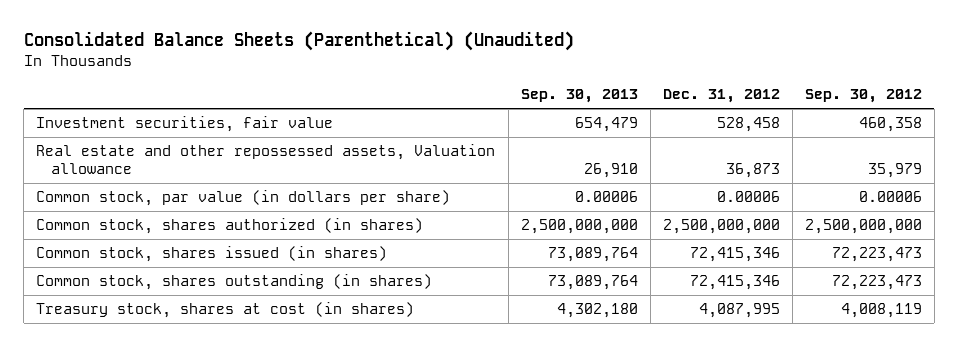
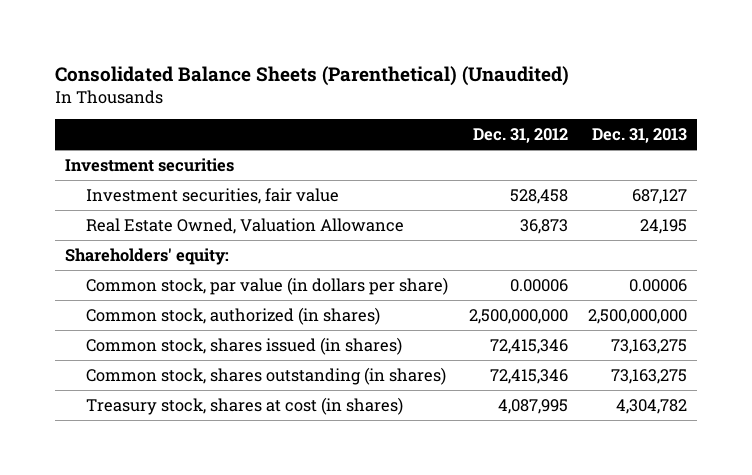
[520,89,638,104] Sep. 30, 2013 -> none
[804,89,922,104] Sep. 30, 2012 -> none
none -> [591,128,687,144] Dec. 31, 2013
none -> [65,158,235,173] Investment securities
[36,143,496,174] Real estate and other repossessed assets, Valuation allowance -> [86,218,405,235] Real Estate Owned, Valuation Allowance
none -> [65,248,230,266] Shareholders' equity:
[36,217,424,234] Common stock, shares authorized (in shares) -> [86,307,381,326] Common stock, authorized (in shares)

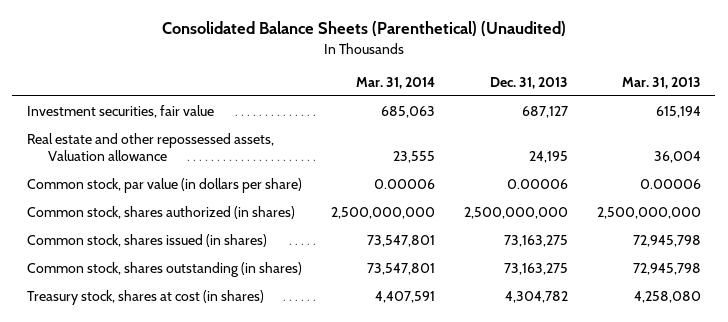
[472,128,568,144] Dec. 31, 2012 -> none
none -> [355,76,435,89] Mar. 31, 2014
none -> [621,76,701,89] Mar. 31, 2013
[65,158,235,173] Investment securities -> none
[65,248,230,266] Shareholders' equity: -> none
[86,218,405,235] Real Estate Owned, Valuation Allowance -> [26,133,274,162] Real estate and other repossessed assets, Valuation allowance
[86,307,381,326] Common stock, authorized (in shares) -> [26,206,295,220] Common stock, shares authorized (in shares)

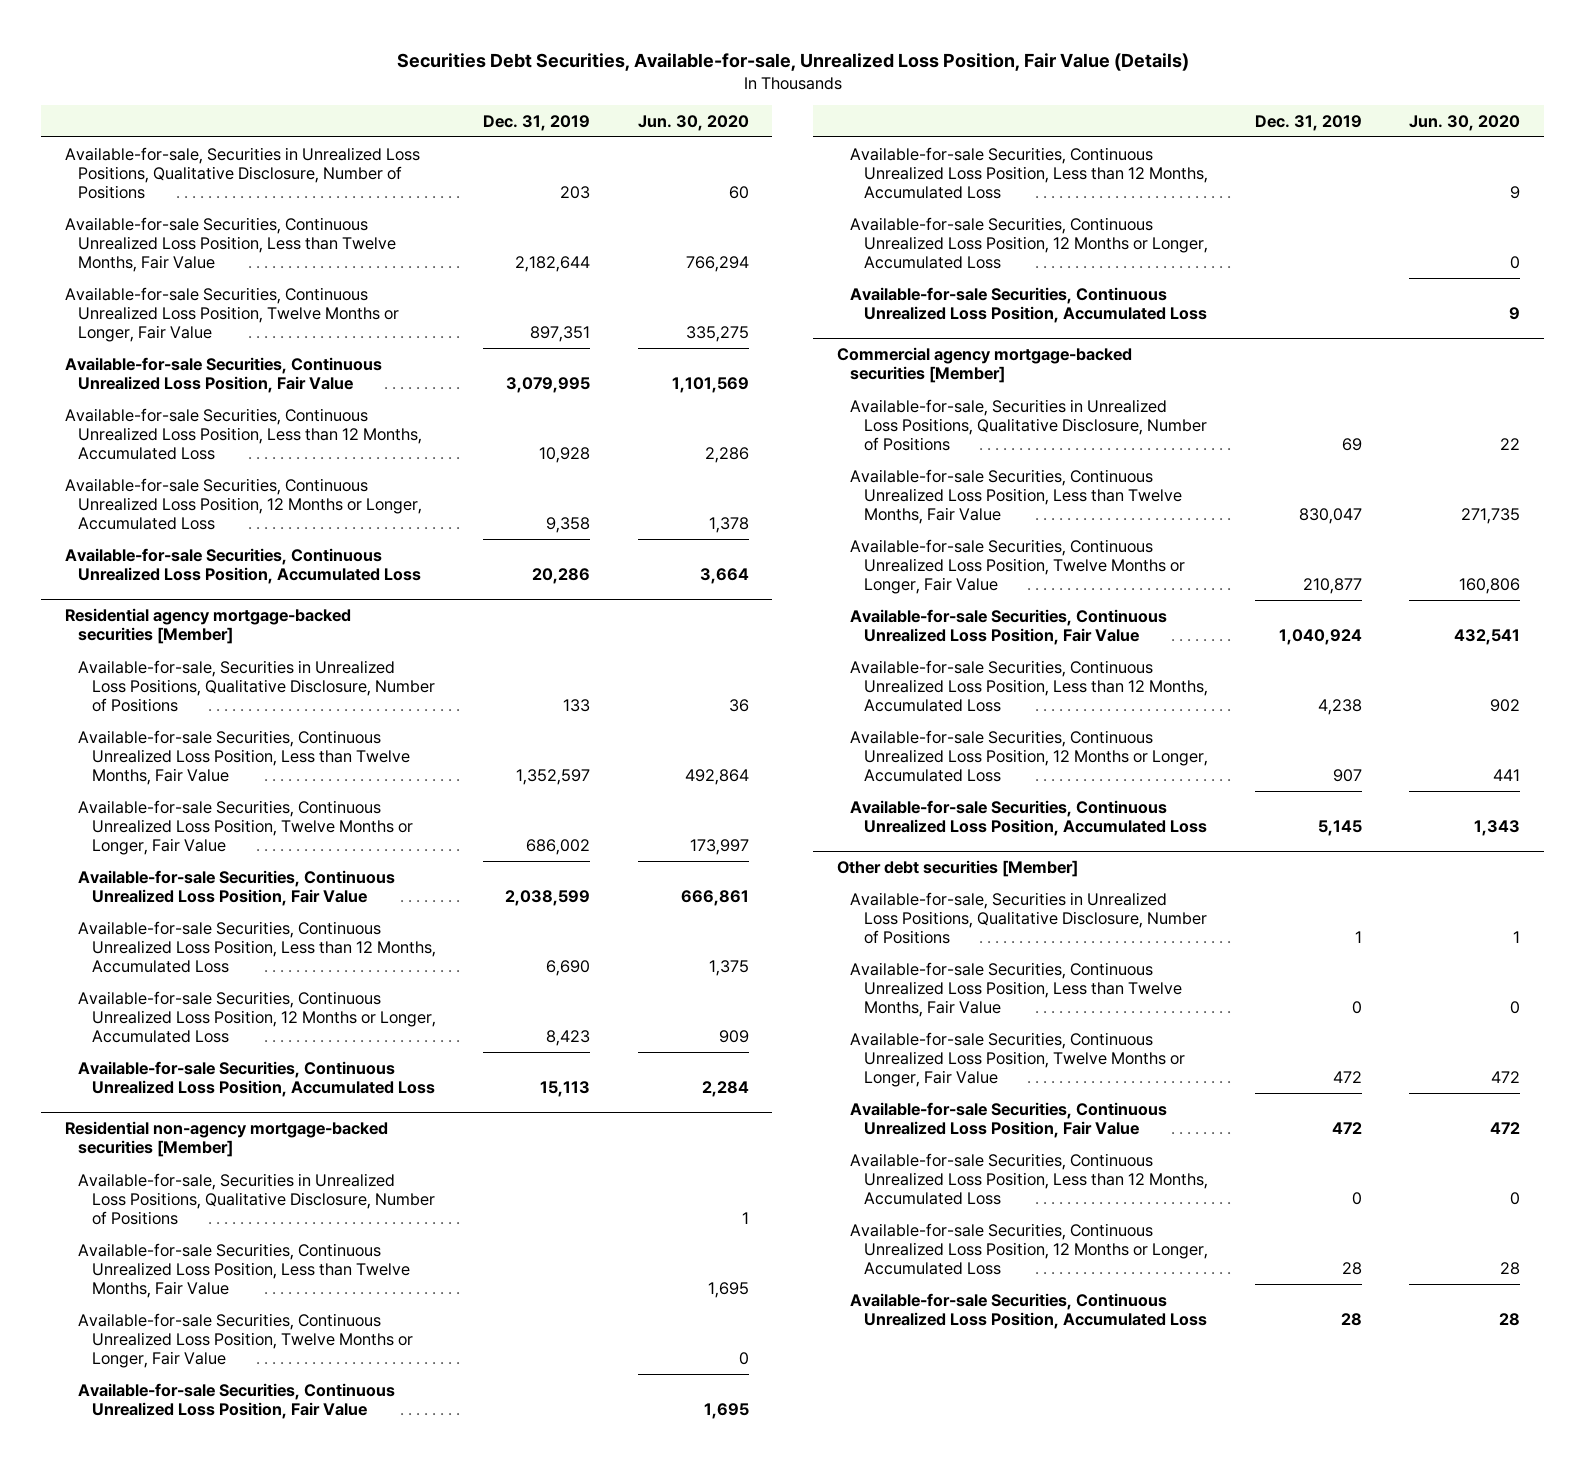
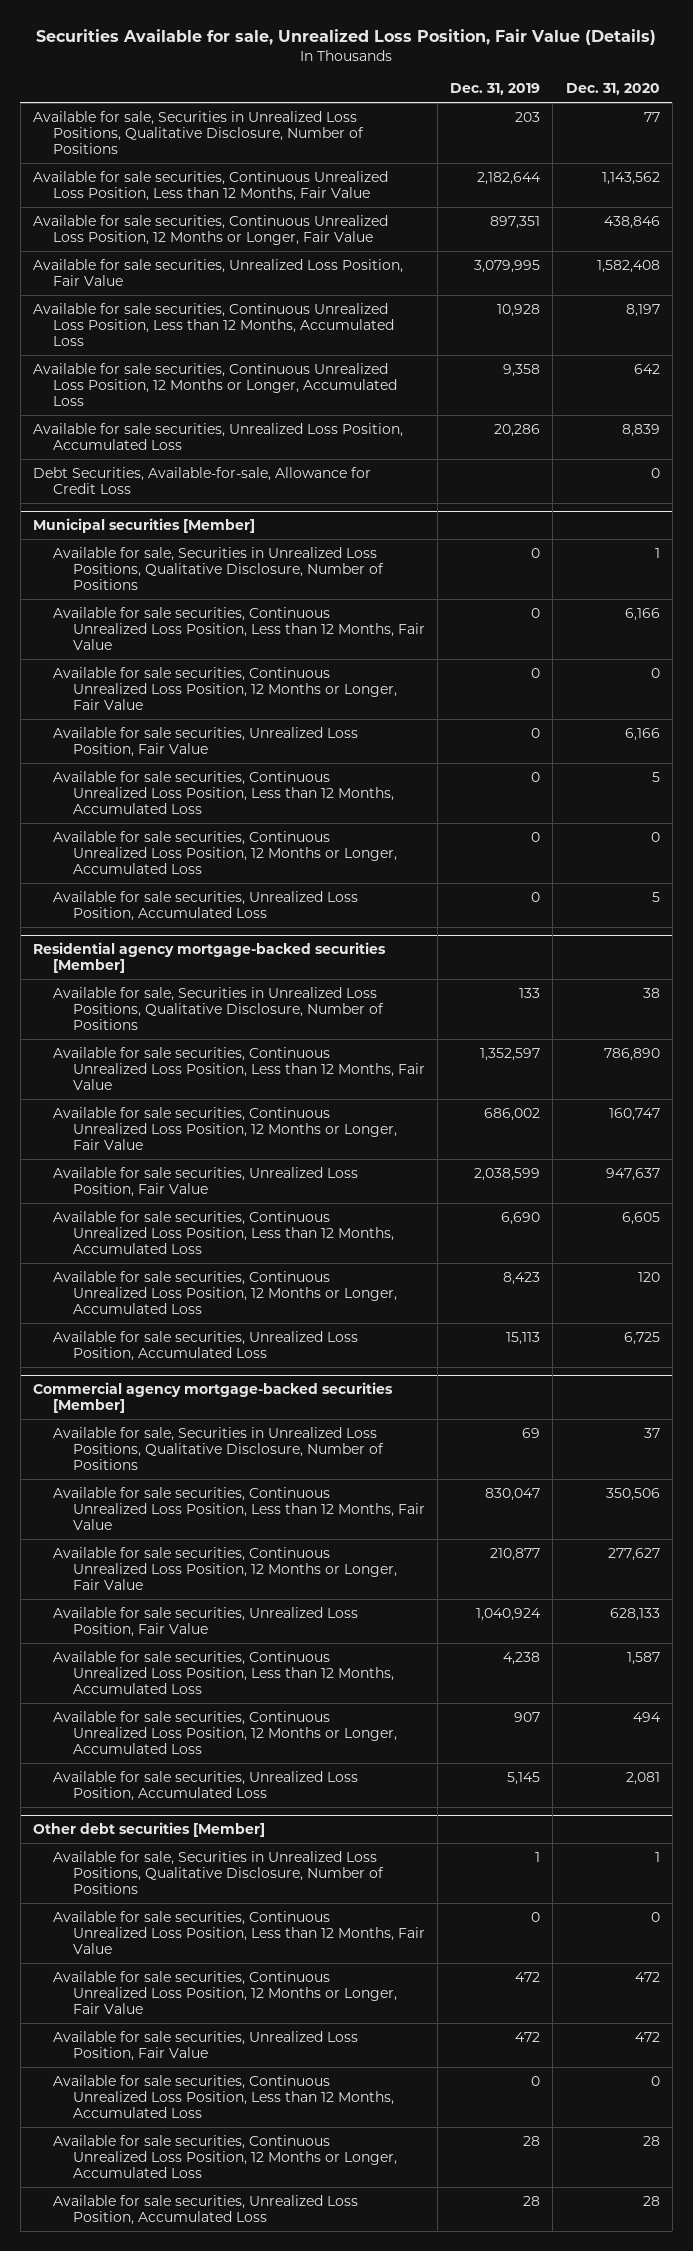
[396,52,1189,71] Securities Debt Securities, Available-for-sale, Unrealized Loss Position, Fair Value (Details) -> [36,29,657,46] Securities Available for sale, Unrealized Loss Position, Fair Value (Details)
[637,114,749,131] Jun. 30, 2020 -> none
none -> [565,83,660,96] Dec. 31, 2020
[64,146,420,200] Available-for-sale, Securities in Unrealized Loss Positions, Qualitative Disclosure, Number of Positions -> [33,110,365,155] Available for sale, Securities in Unrealized Loss Positions, Qualitative Disclosure, Number of Positions
[64,216,397,273] Available-for-sale Securities, Continuous Unrealized Loss Position, Less than Twelve Months, Fair Value -> [33,170,389,202] Available for sale securities, Continuous Unrealized Loss Position, Less than 12 Months, Fair Value
[64,286,400,343] Available-for-sale Securities, Continuous Unrealized Loss Position, Twelve Months or Longer, Fair Value -> [33,214,389,246] Available for sale securities, Continuous Unrealized Loss Position, 12 Months or Longer, Fair Value
[64,356,382,393] Available-for-sale Securities, Continuous Unrealized Loss Position, Fair Value -> [33,258,404,287] Available for sale securities, Unrealized Loss Position, Fair Value
[64,407,423,461] Available-for-sale Securities, Continuous Unrealized Loss Position, Less than 12 Months, Accumulated Loss -> [33,302,395,347] Available for sale securities, Continuous Unrealized Loss Position, Less than 12 Months, Accumulated Loss
[64,477,423,531] Available-for-sale Securities, Continuous Unrealized Loss Position, 12 Months or Longer, Accumulated Loss -> [33,362,398,407] Available for sale securities, Continuous Unrealized Loss Position, 12 Months or Longer, Accumulated Loss
[64,547,422,584] Available-for-sale Securities, Continuous Unrealized Loss Position, Accumulated Loss -> [33,422,404,451] Available for sale securities, Unrealized Loss Position, Accumulated Loss
none -> [33,466,372,495] Debt Securities, Available-for-sale, Allowance for Credit Loss
none -> [33,517,256,533] Municipal securities [Member]
none -> [53,546,384,591] Available for sale, Securities in Unrealized Loss Positions, Qualitative Disclosure, Number of Positions
none -> [53,606,425,651] Available for sale securities, Continuous Unrealized Loss Position, Less than 12 Months, Fair Value
none -> [53,666,397,711] Available for sale securities, Continuous Unrealized Loss Position, 12 Months or Longer, Fair Value
none -> [53,726,359,758] Available for sale securities, Unrealized Loss Position, Fair Value
none -> [53,770,394,815] Available for sale securities, Continuous Unrealized Loss Position, Less than 12 Months, Accumulated Loss
none -> [53,830,397,875] Available for sale securities, Continuous Unrealized Loss Position, 12 Months or Longer, Accumulated Loss
none -> [53,890,359,922] Available for sale securities, Unrealized Loss Position, Accumulated Loss
[64,1121,388,1158] Residential non-agency mortgage-backed securities [Member] -> none
[78,1172,436,1226] Available-for-sale, Securities in Unrealized Loss Positions, Qualitative Disclosure, Number of Positions -> none
[78,1242,411,1299] Available-for-sale Securities, Continuous Unrealized Loss Position, Less than Twelve Months, Fair Value -> none
[78,1312,414,1369] Available-for-sale Securities, Continuous Unrealized Loss Position, Twelve Months or Longer, Fair Value -> none
[78,1382,396,1419] Available-for-sale Securities, Continuous Unrealized Loss Position, Fair Value -> none
[850,146,1208,200] Available-for-sale Securities, Continuous Unrealized Loss Position, Less than 12 Months, Accumulated Loss -> none
[850,216,1208,270] Available-for-sale Securities, Continuous Unrealized Loss Position, 12 Months or Longer, Accumulated Loss -> none
[850,286,1207,323] Available-for-sale Securities, Continuous Unrealized Loss Position, Accumulated Loss -> none
[78,659,436,713] Available-for-sale, Securities in Unrealized Loss Positions, Qualitative Disclosure, Number of Positions -> [53,986,384,1031] Available for sale, Securities in Unrealized Loss Positions, Qualitative Disclosure, Number of Positions
[78,729,411,786] Available-for-sale Securities, Continuous Unrealized Loss Position, Less than Twelve Months, Fair Value -> [53,1046,425,1091] Available for sale securities, Continuous Unrealized Loss Position, Less than 12 Months, Fair Value
[78,799,414,856] Available-for-sale Securities, Continuous Unrealized Loss Position, Twelve Months or Longer, Fair Value -> [53,1106,397,1151] Available for sale securities, Continuous Unrealized Loss Position, 12 Months or Longer, Fair Value
[78,869,396,906] Available-for-sale Securities, Continuous Unrealized Loss Position, Fair Value -> [53,1166,359,1198] Available for sale securities, Unrealized Loss Position, Fair Value
[78,920,437,974] Available-for-sale Securities, Continuous Unrealized Loss Position, Less than 12 Months, Accumulated Loss -> [53,1210,394,1255] Available for sale securities, Continuous Unrealized Loss Position, Less than 12 Months, Accumulated Loss
[78,990,437,1044] Available-for-sale Securities, Continuous Unrealized Loss Position, 12 Months or Longer, Accumulated Loss -> [53,1270,397,1315] Available for sale securities, Continuous Unrealized Loss Position, 12 Months or Longer, Accumulated Loss
[78,1060,436,1097] Available-for-sale Securities, Continuous Unrealized Loss Position, Accumulated Loss -> [53,1330,359,1362] Available for sale securities, Unrealized Loss Position, Accumulated Loss
[850,398,1207,452] Available-for-sale, Securities in Unrealized Loss Positions, Qualitative Disclosure, Number of Positions -> [53,1426,384,1471] Available for sale, Securities in Unrealized Loss Positions, Qualitative Disclosure, Number of Positions
[850,468,1182,525] Available-for-sale Securities, Continuous Unrealized Loss Position, Less than Twelve Months, Fair Value -> [53,1486,425,1531] Available for sale securities, Continuous Unrealized Loss Position, Less than 12 Months, Fair Value
[850,538,1185,595] Available-for-sale Securities, Continuous Unrealized Loss Position, Twelve Months or Longer, Fair Value -> [53,1546,397,1591] Available for sale securities, Continuous Unrealized Loss Position, 12 Months or Longer, Fair Value
[850,608,1168,645] Available-for-sale Securities, Continuous Unrealized Loss Position, Fair Value -> [53,1606,359,1638] Available for sale securities, Unrealized Loss Position, Fair Value
[850,659,1208,713] Available-for-sale Securities, Continuous Unrealized Loss Position, Less than 12 Months, Accumulated Loss -> [53,1650,394,1695] Available for sale securities, Continuous Unrealized Loss Position, Less than 12 Months, Accumulated Loss
[850,729,1208,783] Available-for-sale Securities, Continuous Unrealized Loss Position, 12 Months or Longer, Accumulated Loss -> [53,1710,397,1755] Available for sale securities, Continuous Unrealized Loss Position, 12 Months or Longer, Accumulated Loss
[850,799,1207,836] Available-for-sale Securities, Continuous Unrealized Loss Position, Accumulated Loss -> [53,1770,359,1802] Available for sale securities, Unrealized Loss Position, Accumulated Loss
[850,891,1207,945] Available-for-sale, Securities in Unrealized Loss Positions, Qualitative Disclosure, Number of Positions -> [53,1850,384,1895] Available for sale, Securities in Unrealized Loss Positions, Qualitative Disclosure, Number of Positions
[850,961,1182,1018] Available-for-sale Securities, Continuous Unrealized Loss Position, Less than Twelve Months, Fair Value -> [53,1910,425,1955] Available for sale securities, Continuous Unrealized Loss Position, Less than 12 Months, Fair Value
[850,1031,1185,1088] Available-for-sale Securities, Continuous Unrealized Loss Position, Twelve Months or Longer, Fair Value -> [53,1970,397,2015] Available for sale securities, Continuous Unrealized Loss Position, 12 Months or Longer, Fair Value
[850,1101,1168,1138] Available-for-sale Securities, Continuous Unrealized Loss Position, Fair Value -> [53,2030,359,2062] Available for sale securities, Unrealized Loss Position, Fair Value
[850,1152,1208,1206] Available-for-sale Securities, Continuous Unrealized Loss Position, Less than 12 Months, Accumulated Loss -> [53,2074,394,2119] Available for sale securities, Continuous Unrealized Loss Position, Less than 12 Months, Accumulated Loss
[850,1222,1208,1276] Available-for-sale Securities, Continuous Unrealized Loss Position, 12 Months or Longer, Accumulated Loss -> [53,2134,397,2179] Available for sale securities, Continuous Unrealized Loss Position, 12 Months or Longer, Accumulated Loss
[850,1292,1207,1329] Available-for-sale Securities, Continuous Unrealized Loss Position, Accumulated Loss -> [53,2194,359,2226] Available for sale securities, Unrealized Loss Position, Accumulated Loss

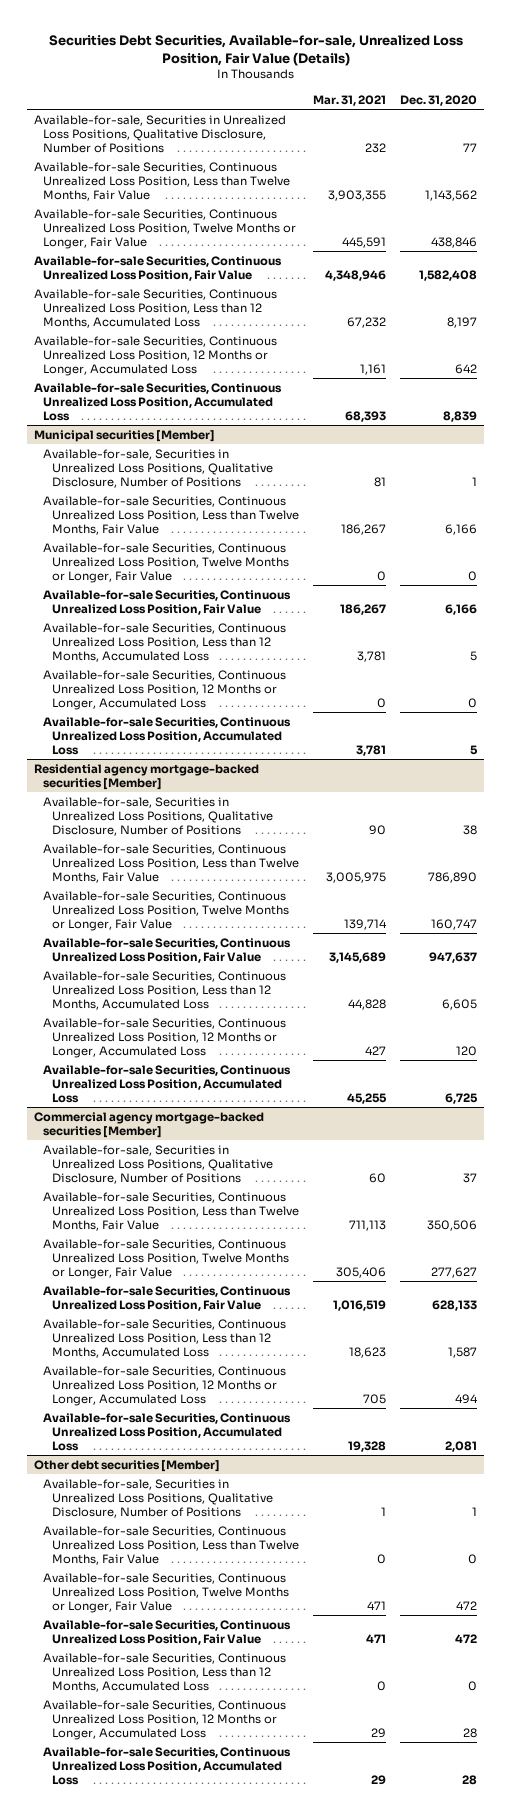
[36,29,657,46] Securities Available for sale, Unrealized Loss Position, Fair Value (Details) -> [48,35,463,66] Securities Debt Securities, Available-for-sale, Unrealized Loss Position, Fair Value (Details)
[450,83,541,96] Dec. 31, 2019 -> none
none -> [313,94,387,106] Mar. 31, 2021
[33,466,372,495] Debt Securities, Available-for-sale, Allowance for Credit Loss -> none
[33,110,365,155] Available for sale, Securities in Unrealized Loss Positions, Qualitative Disclosure, Number of Positions -> [34,114,287,153] Available-for-sale, Securities in Unrealized Loss Positions, Qualitative Disclosure, Number of Positions
[33,170,389,202] Available for sale securities, Continuous Unrealized Loss Position, Less than 12 Months, Fair Value -> [34,161,291,201] Available-for-sale Securities, Continuous Unrealized Loss Position, Less than Twelve Months, Fair Value
[33,214,389,246] Available for sale securities, Continuous Unrealized Loss Position, 12 Months or Longer, Fair Value -> [34,208,297,249] Available-for-sale Securities, Continuous Unrealized Loss Position, Twelve Months or Longer, Fair Value
[33,258,404,287] Available for sale securities, Unrealized Loss Position, Fair Value -> [34,255,283,281] Available-for-sale Securities, Continuous Unrealized Loss Position, Fair Value
[33,302,395,347] Available for sale securities, Continuous Unrealized Loss Position, Less than 12 Months, Accumulated Loss -> [34,288,278,328] Available-for-sale Securities, Continuous Unrealized Loss Position, Less than 12 Months, Accumulated Loss
[33,362,398,407] Available for sale securities, Continuous Unrealized Loss Position, 12 Months or Longer, Accumulated Loss -> [34,335,278,376] Available-for-sale Securities, Continuous Unrealized Loss Position, 12 Months or Longer, Accumulated Loss
[33,422,404,451] Available for sale securities, Unrealized Loss Position, Accumulated Loss -> [34,382,283,421] Available-for-sale Securities, Continuous Unrealized Loss Position, Accumulated Loss
[53,546,384,591] Available for sale, Securities in Unrealized Loss Positions, Qualitative Disclosure, Number of Positions -> [43,448,273,488] Available-for-sale, Securities in Unrealized Loss Positions, Qualitative Disclosure, Number of Positions
[53,606,425,651] Available for sale securities, Continuous Unrealized Loss Position, Less than 12 Months, Fair Value -> [43,495,299,535] Available-for-sale Securities, Continuous Unrealized Loss Position, Less than Twelve Months, Fair Value
[53,666,397,711] Available for sale securities, Continuous Unrealized Loss Position, 12 Months or Longer, Fair Value -> [43,542,289,583] Available-for-sale Securities, Continuous Unrealized Loss Position, Twelve Months or Longer, Fair Value
[53,726,359,758] Available for sale securities, Unrealized Loss Position, Fair Value -> [43,589,292,615] Available-for-sale Securities, Continuous Unrealized Loss Position, Fair Value
[53,770,394,815] Available for sale securities, Continuous Unrealized Loss Position, Less than 12 Months, Accumulated Loss -> [43,622,287,662] Available-for-sale Securities, Continuous Unrealized Loss Position, Less than 12 Months, Accumulated Loss
[53,830,397,875] Available for sale securities, Continuous Unrealized Loss Position, 12 Months or Longer, Accumulated Loss -> [43,669,287,710] Available-for-sale Securities, Continuous Unrealized Loss Position, 12 Months or Longer, Accumulated Loss
[53,890,359,922] Available for sale securities, Unrealized Loss Position, Accumulated Loss -> [43,716,292,755] Available-for-sale Securities, Continuous Unrealized Loss Position, Accumulated Loss
[53,986,384,1031] Available for sale, Securities in Unrealized Loss Positions, Qualitative Disclosure, Number of Positions -> [43,796,273,836] Available-for-sale, Securities in Unrealized Loss Positions, Qualitative Disclosure, Number of Positions
[53,1046,425,1091] Available for sale securities, Continuous Unrealized Loss Position, Less than 12 Months, Fair Value -> [43,843,299,883] Available-for-sale Securities, Continuous Unrealized Loss Position, Less than Twelve Months, Fair Value
[53,1106,397,1151] Available for sale securities, Continuous Unrealized Loss Position, 12 Months or Longer, Fair Value -> [43,890,289,931] Available-for-sale Securities, Continuous Unrealized Loss Position, Twelve Months or Longer, Fair Value
[53,1166,359,1198] Available for sale securities, Unrealized Loss Position, Fair Value -> [43,937,292,963] Available-for-sale Securities, Continuous Unrealized Loss Position, Fair Value
[53,1210,394,1255] Available for sale securities, Continuous Unrealized Loss Position, Less than 12 Months, Accumulated Loss -> [43,970,287,1010] Available-for-sale Securities, Continuous Unrealized Loss Position, Less than 12 Months, Accumulated Loss
[53,1270,397,1315] Available for sale securities, Continuous Unrealized Loss Position, 12 Months or Longer, Accumulated Loss -> [43,1017,287,1058] Available-for-sale Securities, Continuous Unrealized Loss Position, 12 Months or Longer, Accumulated Loss
[53,1330,359,1362] Available for sale securities, Unrealized Loss Position, Accumulated Loss -> [43,1064,292,1103] Available-for-sale Securities, Continuous Unrealized Loss Position, Accumulated Loss
[53,1426,384,1471] Available for sale, Securities in Unrealized Loss Positions, Qualitative Disclosure, Number of Positions -> [43,1144,273,1184] Available-for-sale, Securities in Unrealized Loss Positions, Qualitative Disclosure, Number of Positions
[53,1486,425,1531] Available for sale securities, Continuous Unrealized Loss Position, Less than 12 Months, Fair Value -> [43,1191,299,1231] Available-for-sale Securities, Continuous Unrealized Loss Position, Less than Twelve Months, Fair Value
[53,1546,397,1591] Available for sale securities, Continuous Unrealized Loss Position, 12 Months or Longer, Fair Value -> [43,1238,289,1279] Available-for-sale Securities, Continuous Unrealized Loss Position, Twelve Months or Longer, Fair Value
[53,1606,359,1638] Available for sale securities, Unrealized Loss Position, Fair Value -> [43,1285,292,1311] Available-for-sale Securities, Continuous Unrealized Loss Position, Fair Value
[53,1650,394,1695] Available for sale securities, Continuous Unrealized Loss Position, Less than 12 Months, Accumulated Loss -> [43,1318,287,1358] Available-for-sale Securities, Continuous Unrealized Loss Position, Less than 12 Months, Accumulated Loss
[53,1710,397,1755] Available for sale securities, Continuous Unrealized Loss Position, 12 Months or Longer, Accumulated Loss -> [43,1365,287,1406] Available-for-sale Securities, Continuous Unrealized Loss Position, 12 Months or Longer, Accumulated Loss
[53,1770,359,1802] Available for sale securities, Unrealized Loss Position, Accumulated Loss -> [43,1412,292,1451] Available-for-sale Securities, Continuous Unrealized Loss Position, Accumulated Loss
[53,1850,384,1895] Available for sale, Securities in Unrealized Loss Positions, Qualitative Disclosure, Number of Positions -> [43,1478,273,1518] Available-for-sale, Securities in Unrealized Loss Positions, Qualitative Disclosure, Number of Positions
[53,1910,425,1955] Available for sale securities, Continuous Unrealized Loss Position, Less than 12 Months, Fair Value -> [43,1525,299,1565] Available-for-sale Securities, Continuous Unrealized Loss Position, Less than Twelve Months, Fair Value
[53,1970,397,2015] Available for sale securities, Continuous Unrealized Loss Position, 12 Months or Longer, Fair Value -> [43,1572,289,1613] Available-for-sale Securities, Continuous Unrealized Loss Position, Twelve Months or Longer, Fair Value
[53,2030,359,2062] Available for sale securities, Unrealized Loss Position, Fair Value -> [43,1619,292,1645] Available-for-sale Securities, Continuous Unrealized Loss Position, Fair Value
[53,2074,394,2119] Available for sale securities, Continuous Unrealized Loss Position, Less than 12 Months, Accumulated Loss -> [43,1652,287,1692] Available-for-sale Securities, Continuous Unrealized Loss Position, Less than 12 Months, Accumulated Loss
[53,2134,397,2179] Available for sale securities, Continuous Unrealized Loss Position, 12 Months or Longer, Accumulated Loss -> [43,1699,287,1740] Available-for-sale Securities, Continuous Unrealized Loss Position, 12 Months or Longer, Accumulated Loss
[53,2194,359,2226] Available for sale securities, Unrealized Loss Position, Accumulated Loss -> [43,1746,292,1785] Available-for-sale Securities, Continuous Unrealized Loss Position, Accumulated Loss

